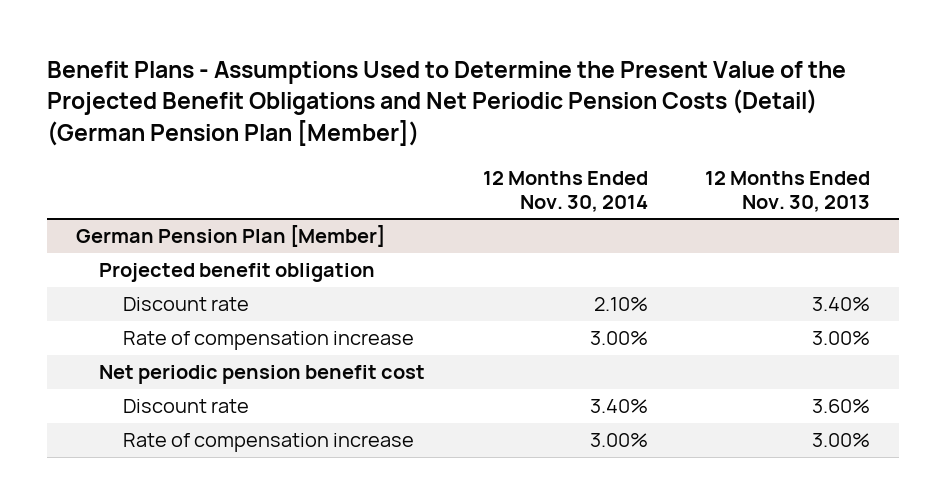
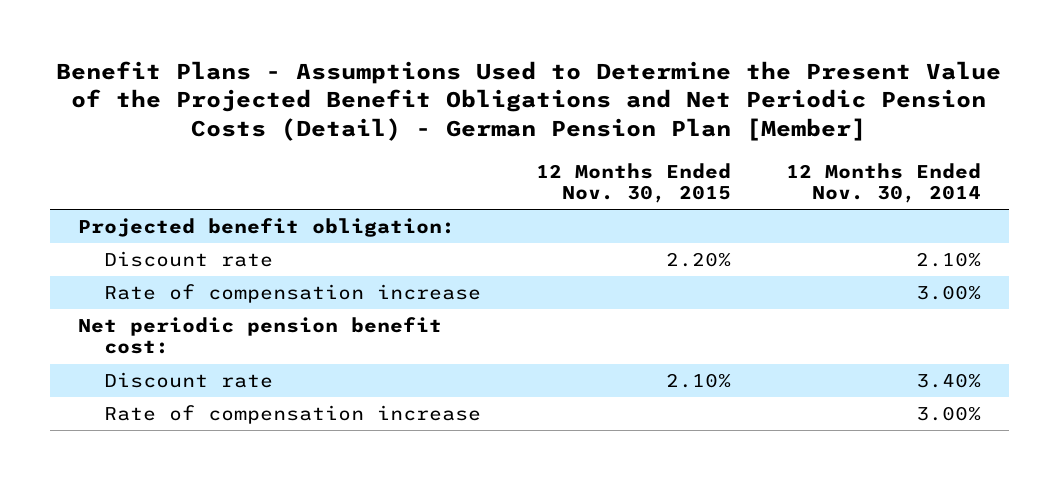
[46,61,846,146] Benefit Plans - Assumptions Used to Determine the Present Value of the Projected Benefit Obligations and Net Periodic Pension Costs (Detail) (German Pension Plan [Member]) -> [56,60,1002,142] Benefit Plans - Assumptions Used to Determine the Present Value of the Projected Benefit Obligations and Net Periodic Pension Costs (Detail) - German Pension Plan [Member]
[705,171,871,212] 12 Months Ended Nov. 30, 2013 -> none
none -> [536,162,732,204] 12 Months Ended Nov. 30, 2015
[75,225,385,248] German Pension Plan [Member] -> none
[99,263,376,283] Projected benefit obligation -> [77,218,455,238] Projected benefit obligation:
[99,365,426,385] Net periodic pension benefit cost -> [77,317,442,355] Net periodic pension benefit cost:

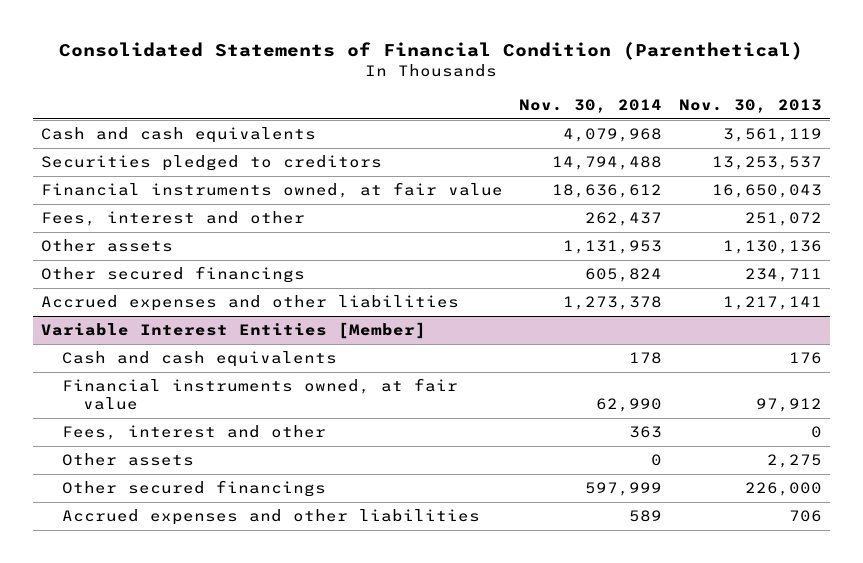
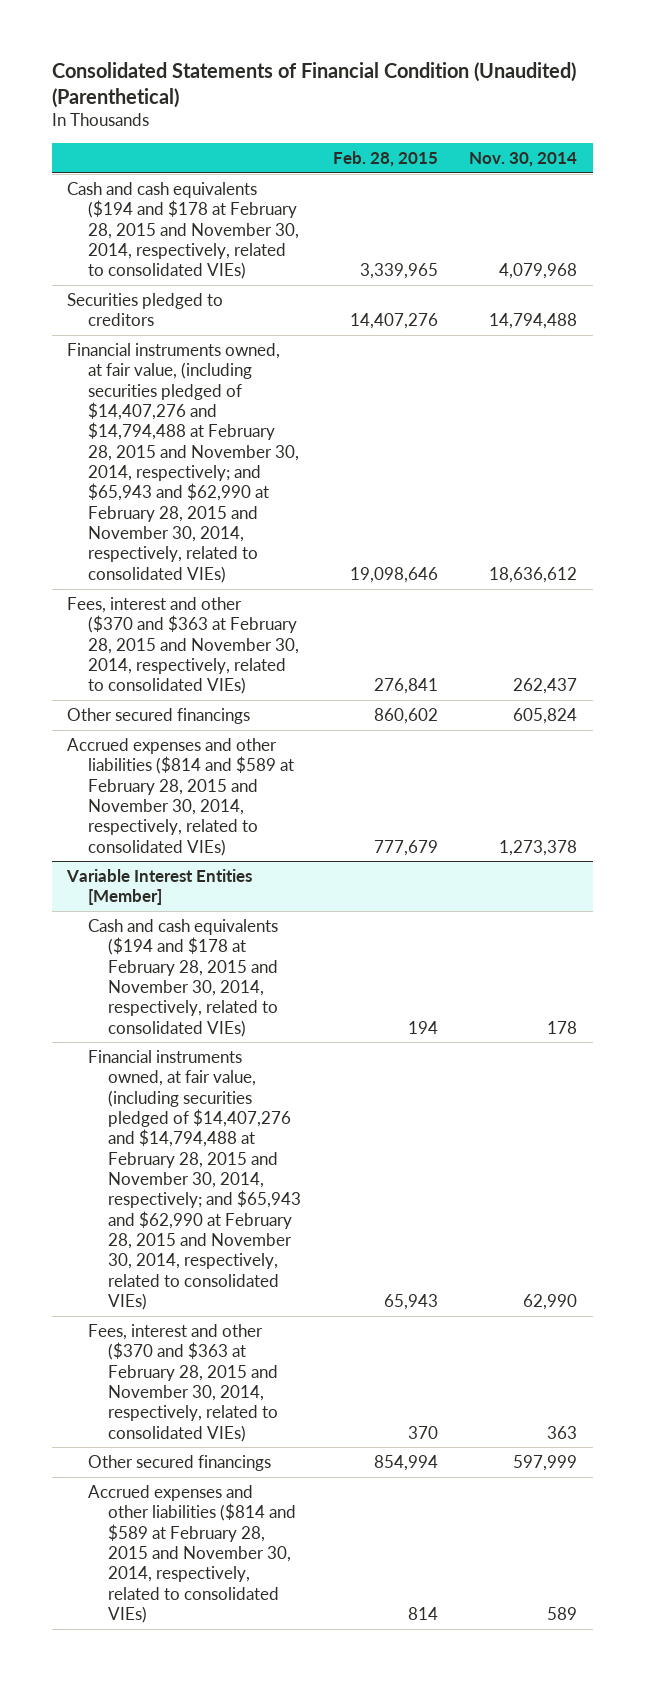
[59,41,804,60] Consolidated Statements of Financial Condition (Parenthetical) -> [51,61,576,108] Consolidated Statements of Financial Condition (Unaudited) (Parenthetical)
[678,98,822,113] Nov. 30, 2013 -> none
none -> [332,151,438,168] Feb. 28, 2015
[40,127,316,144] Cash and cash equivalents -> [67,181,299,280] Cash and cash equivalents ($194 and $178 at February 28, 2015 and November 30, 2014, respectively, related to consolidated VIEs)
[40,239,173,253] Other assets -> none
[40,182,503,199] Financial instruments owned, at fair value -> [67,342,299,583] Financial instruments owned, at fair value, (including securities pledged of $14,407,276 and $14,794,488 at February 28, 2015 and November 30, 2014, respectively; and $65,943 and $62,990 at February 28, 2015 and November 30, 2014, respectively, related to consolidated VIEs)
[40,211,305,227] Fees, interest and other -> [67,596,299,695] Fees, interest and other ($370 and $363 at February 28, 2015 and November 30, 2014, respectively, related to consolidated VIEs)
[40,295,459,312] Accrued expenses and other liabilities -> [67,737,294,856] Accrued expenses and other liabilities ($814 and $589 at February 28, 2015 and November 30, 2014, respectively, related to consolidated VIEs)
[61,453,194,467] Other assets -> none
[61,351,337,368] Cash and cash equivalents -> [87,918,279,1037] Cash and cash equivalents ($194 and $178 at February 28, 2015 and November 30, 2014, respectively, related to consolidated VIEs)
[61,378,458,411] Financial instruments owned, at fair value -> [87,1049,302,1311] Financial instruments owned, at fair value, (including securities pledged of $14,407,276 and $14,794,488 at February 28, 2015 and November 30, 2014, respectively; and $65,943 and $62,990 at February 28, 2015 and November 30, 2014, respectively, related to consolidated VIEs)
[61,425,326,441] Fees, interest and other -> [87,1323,279,1442] Fees, interest and other ($370 and $363 at February 28, 2015 and November 30, 2014, respectively, related to consolidated VIEs)
[61,509,480,526] Accrued expenses and other liabilities -> [87,1484,297,1623] Accrued expenses and other liabilities ($814 and $589 at February 28, 2015 and November 30, 2014, respectively, related to consolidated VIEs)

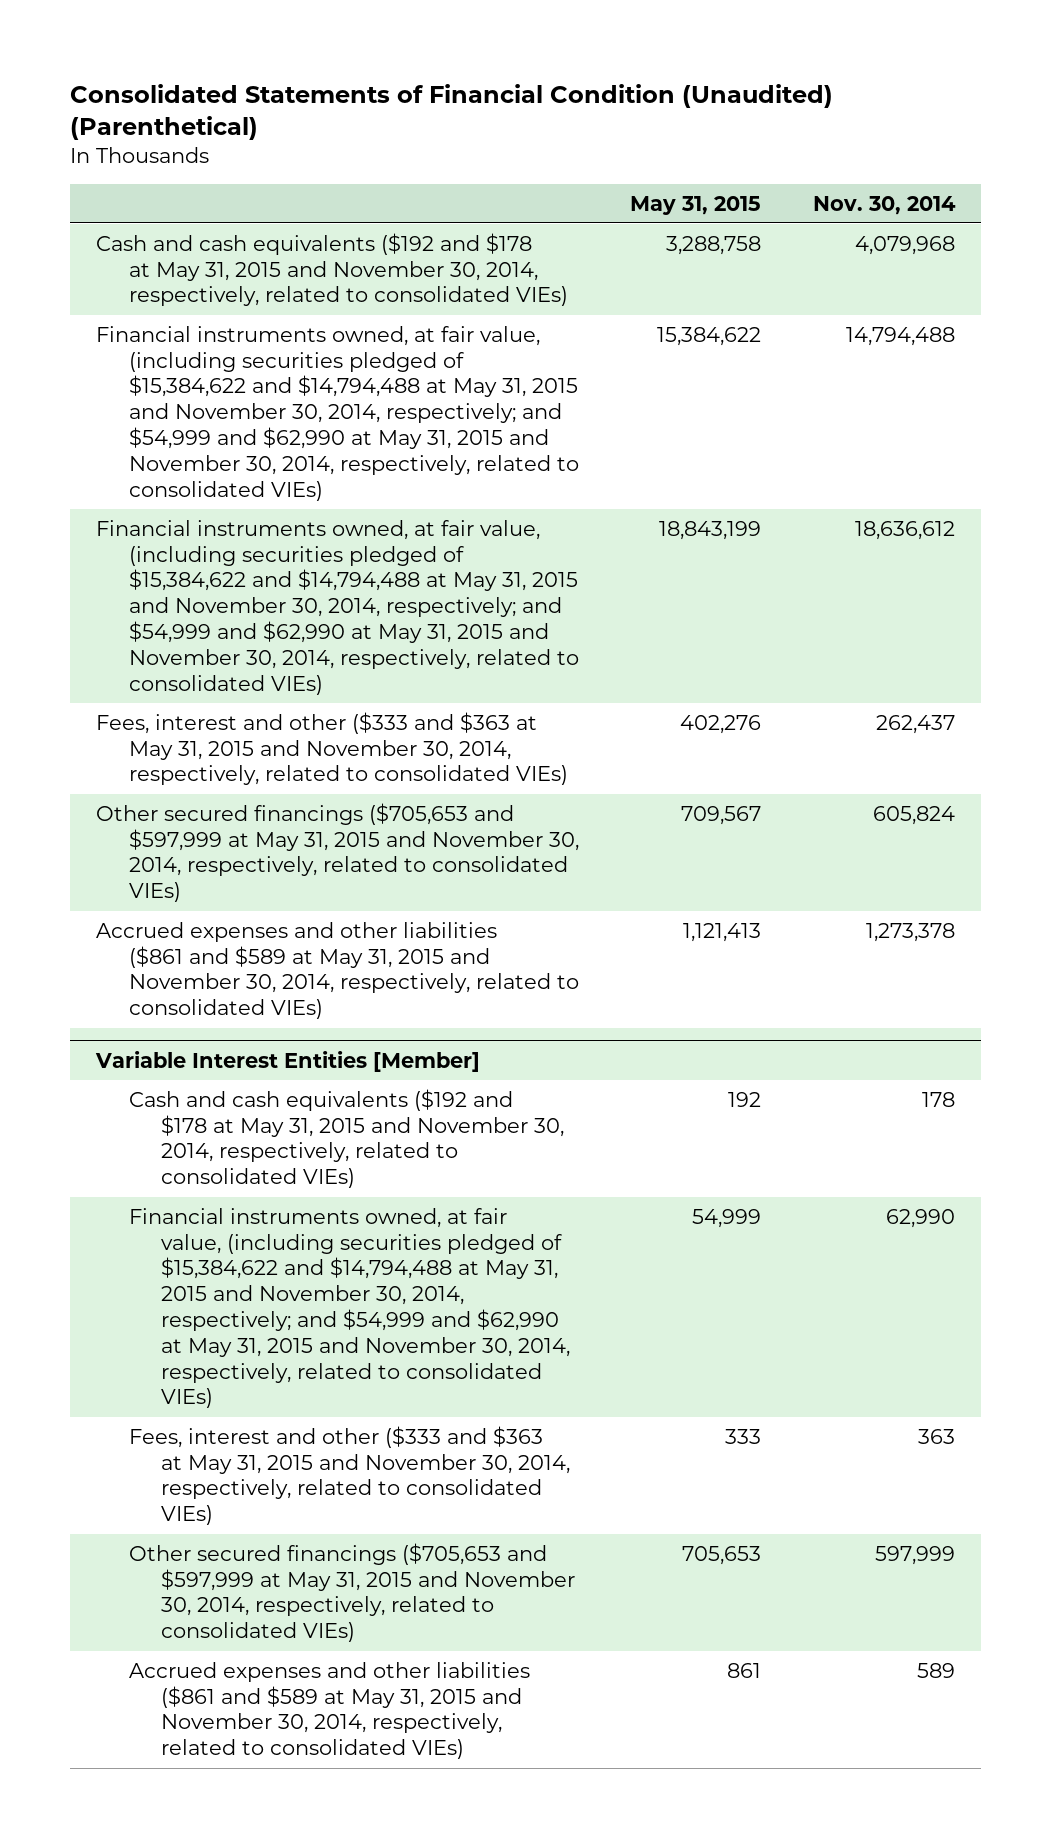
[332,151,438,168] Feb. 28, 2015 -> none
none -> [630,195,762,215] May 31, 2015
[67,181,299,280] Cash and cash equivalents ($194 and $178 at February 28, 2015 and November 30, 2014, respectively, related to consolidated VIEs) -> [96,232,568,307] Cash and cash equivalents ($192 and $178 at May 31, 2015 and November 30, 2014, respectively, related to consolidated VIEs)
[67,292,224,327] Securities pledged to creditors -> [96,325,579,501] Financial instruments owned, at fair value, (including securities pledged of $15,384,622 and $14,794,488 at May 31, 2015 and November 30, 2014, respectively; and $54,999 and $62,990 at May 31, 2015 and November 30, 2014, respectively, related to consolidated VIEs)
[67,342,299,583] Financial instruments owned, at fair value, (including securities pledged of $14,407,276 and $14,794,488 at February 28, 2015 and November 30, 2014, respectively; and $65,943 and $62,990 at February 28, 2015 and November 30, 2014, respectively, related to consolidated VIEs) -> [96,519,579,695] Financial instruments owned, at fair value, (including securities pledged of $15,384,622 and $14,794,488 at May 31, 2015 and November 30, 2014, respectively; and $54,999 and $62,990 at May 31, 2015 and November 30, 2014, respectively, related to consolidated VIEs)
[67,596,299,695] Fees, interest and other ($370 and $363 at February 28, 2015 and November 30, 2014, respectively, related to consolidated VIEs) -> [96,711,568,786] Fees, interest and other ($333 and $363 at May 31, 2015 and November 30, 2014, respectively, related to consolidated VIEs)
[67,707,251,724] Other secured financings -> [96,802,579,903] Other secured financings ($705,653 and $597,999 at May 31, 2015 and November 30, 2014, respectively, related to consolidated VIEs)
[67,737,294,856] Accrued expenses and other liabilities ($814 and $589 at February 28, 2015 and November 30, 2014, respectively, related to consolidated VIEs) -> [96,921,579,1020] Accrued expenses and other liabilities ($861 and $589 at May 31, 2015 and November 30, 2014, respectively, related to consolidated VIEs)
[87,918,279,1037] Cash and cash equivalents ($194 and $178 at February 28, 2015 and November 30, 2014, respectively, related to consolidated VIEs) -> [128,1088,564,1189] Cash and cash equivalents ($192 and $178 at May 31, 2015 and November 30, 2014, respectively, related to consolidated VIEs)
[87,1049,302,1311] Financial instruments owned, at fair value, (including securities pledged of $14,407,276 and $14,794,488 at February 28, 2015 and November 30, 2014, respectively; and $65,943 and $62,990 at February 28, 2015 and November 30, 2014, respectively, related to consolidated VIEs) -> [128,1207,570,1409] Financial instruments owned, at fair value, (including securities pledged of $15,384,622 and $14,794,488 at May 31, 2015 and November 30, 2014, respectively; and $54,999 and $62,990 at May 31, 2015 and November 30, 2014, respectively, related to consolidated VIEs)
[87,1323,279,1442] Fees, interest and other ($370 and $363 at February 28, 2015 and November 30, 2014, respectively, related to consolidated VIEs) -> [128,1425,570,1526] Fees, interest and other ($333 and $363 at May 31, 2015 and November 30, 2014, respectively, related to consolidated VIEs)
[87,1454,271,1471] Other secured financings -> [128,1542,575,1643] Other secured financings ($705,653 and $597,999 at May 31, 2015 and November 30, 2014, respectively, related to consolidated VIEs)
[87,1484,297,1623] Accrued expenses and other liabilities ($814 and $589 at February 28, 2015 and November 30, 2014, respectively, related to consolidated VIEs) -> [128,1661,530,1760] Accrued expenses and other liabilities ($861 and $589 at May 31, 2015 and November 30, 2014, respectively, related to consolidated VIEs)

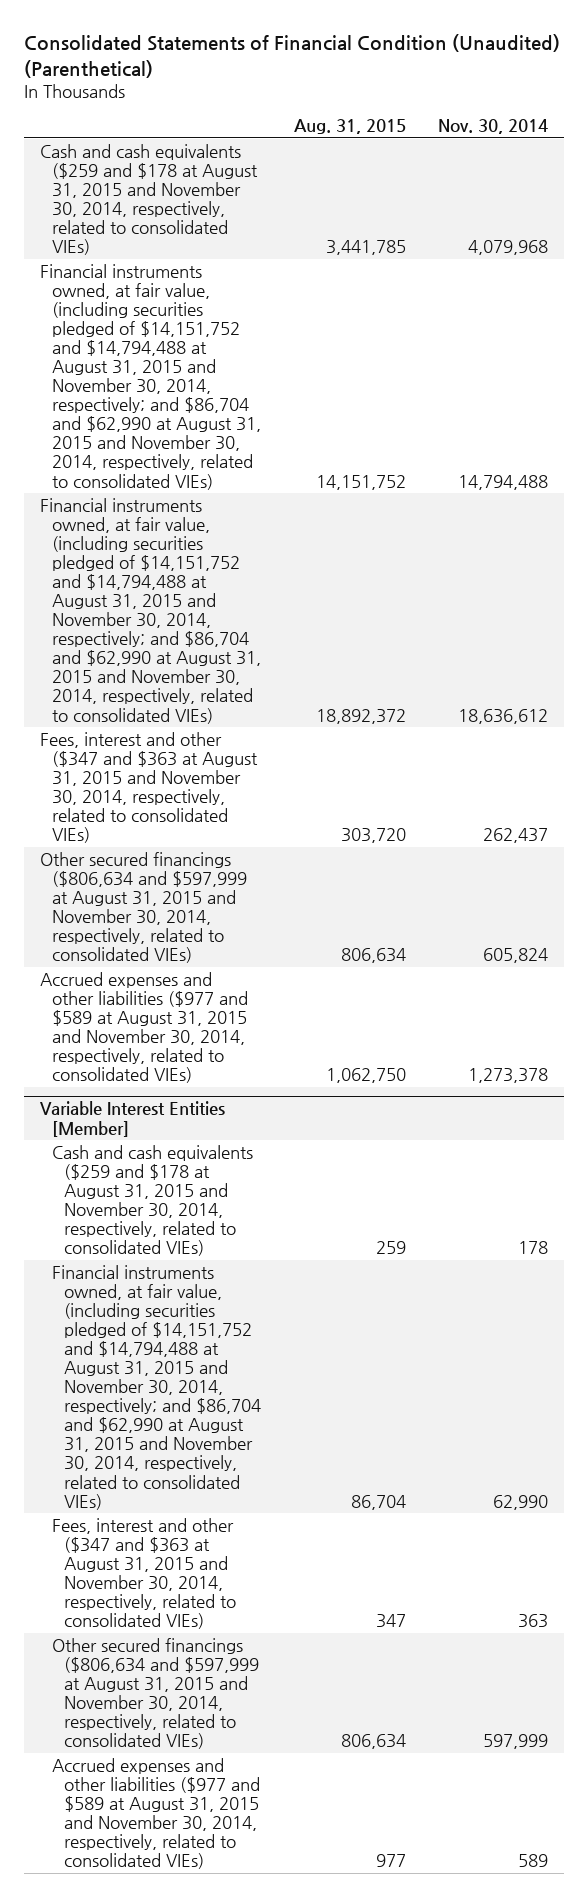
[630,195,762,215] May 31, 2015 -> none
none -> [293,119,406,135] Aug. 31, 2015
[96,232,568,307] Cash and cash equivalents ($192 and $178 at May 31, 2015 and November 30, 2014, respectively, related to consolidated VIEs) -> [40,143,259,256] Cash and cash equivalents ($259 and $178 at August 31, 2015 and November 30, 2014, respectively, related to consolidated VIEs)
[96,325,579,501] Financial instruments owned, at fair value, (including securities pledged of $15,384,622 and $14,794,488 at May 31, 2015 and November 30, 2014, respectively; and $54,999 and $62,990 at May 31, 2015 and November 30, 2014, respectively, related to consolidated VIEs) -> [40,263,262,490] Financial instruments owned, at fair value, (including securities pledged of $14,151,752 and $14,794,488 at August 31, 2015 and November 30, 2014, respectively; and $86,704 and $62,990 at August 31, 2015 and November 30, 2014, respectively, related to consolidated VIEs)
[96,519,579,695] Financial instruments owned, at fair value, (including securities pledged of $15,384,622 and $14,794,488 at May 31, 2015 and November 30, 2014, respectively; and $54,999 and $62,990 at May 31, 2015 and November 30, 2014, respectively, related to consolidated VIEs) -> [40,497,262,724] Financial instruments owned, at fair value, (including securities pledged of $14,151,752 and $14,794,488 at August 31, 2015 and November 30, 2014, respectively; and $86,704 and $62,990 at August 31, 2015 and November 30, 2014, respectively, related to consolidated VIEs)
[96,711,568,786] Fees, interest and other ($333 and $363 at May 31, 2015 and November 30, 2014, respectively, related to consolidated VIEs) -> [40,731,259,844] Fees, interest and other ($347 and $363 at August 31, 2015 and November 30, 2014, respectively, related to consolidated VIEs)
[96,802,579,903] Other secured financings ($705,653 and $597,999 at May 31, 2015 and November 30, 2014, respectively, related to consolidated VIEs) -> [40,851,248,964] Other secured financings ($806,634 and $597,999 at August 31, 2015 and November 30, 2014, respectively, related to consolidated VIEs)
[96,921,579,1020] Accrued expenses and other liabilities ($861 and $589 at May 31, 2015 and November 30, 2014, respectively, related to consolidated VIEs) -> [40,971,249,1084] Accrued expenses and other liabilities ($977 and $589 at August 31, 2015 and November 30, 2014, respectively, related to consolidated VIEs)
[128,1088,564,1189] Cash and cash equivalents ($192 and $178 at May 31, 2015 and November 30, 2014, respectively, related to consolidated VIEs) -> [52,1144,254,1257] Cash and cash equivalents ($259 and $178 at August 31, 2015 and November 30, 2014, respectively, related to consolidated VIEs)
[128,1207,570,1409] Financial instruments owned, at fair value, (including securities pledged of $15,384,622 and $14,794,488 at May 31, 2015 and November 30, 2014, respectively; and $54,999 and $62,990 at May 31, 2015 and November 30, 2014, respectively, related to consolidated VIEs) -> [52,1264,261,1510] Financial instruments owned, at fair value, (including securities pledged of $14,151,752 and $14,794,488 at August 31, 2015 and November 30, 2014, respectively; and $86,704 and $62,990 at August 31, 2015 and November 30, 2014, respectively, related to consolidated VIEs)
[128,1425,570,1526] Fees, interest and other ($333 and $363 at May 31, 2015 and November 30, 2014, respectively, related to consolidated VIEs) -> [52,1517,236,1630] Fees, interest and other ($347 and $363 at August 31, 2015 and November 30, 2014, respectively, related to consolidated VIEs)
[128,1542,575,1643] Other secured financings ($705,653 and $597,999 at May 31, 2015 and November 30, 2014, respectively, related to consolidated VIEs) -> [52,1637,259,1750] Other secured financings ($806,634 and $597,999 at August 31, 2015 and November 30, 2014, respectively, related to consolidated VIEs)
[128,1661,530,1760] Accrued expenses and other liabilities ($861 and $589 at May 31, 2015 and November 30, 2014, respectively, related to consolidated VIEs) -> [52,1757,260,1870] Accrued expenses and other liabilities ($977 and $589 at August 31, 2015 and November 30, 2014, respectively, related to consolidated VIEs)

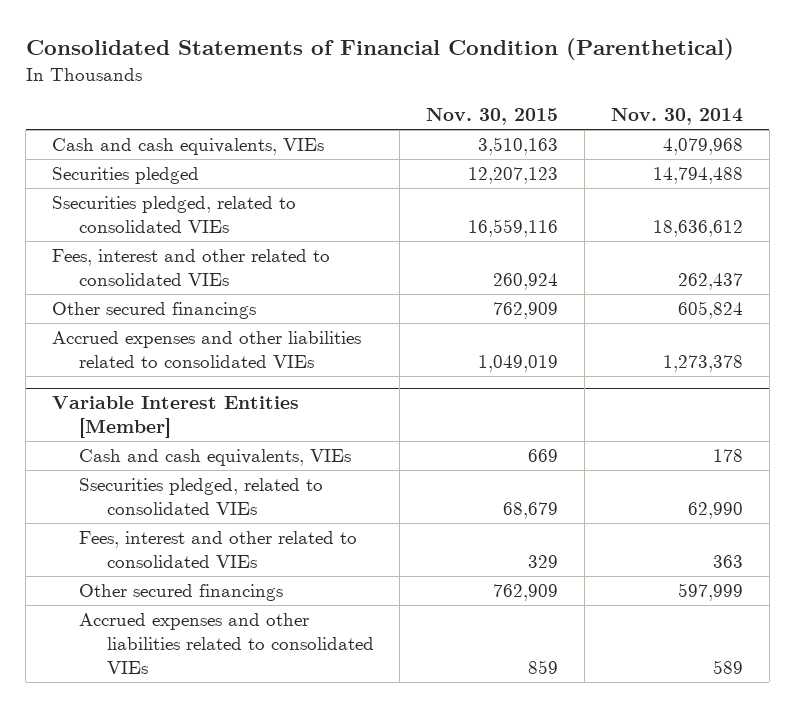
[23,34,560,78] Consolidated Statements of Financial Condition (Unaudited) (Parenthetical) -> [25,38,734,61] Consolidated Statements of Financial Condition (Parenthetical)
[293,119,406,135] Aug. 31, 2015 -> none
none -> [426,108,559,126] Nov. 30, 2015
[40,143,259,256] Cash and cash equivalents ($259 and $178 at August 31, 2015 and November 30, 2014, respectively, related to consolidated VIEs) -> [52,138,325,156] Cash and cash equivalents, VIEs
[40,263,262,490] Financial instruments owned, at fair value, (including securities pledged of $14,151,752 and $14,794,488 at August 31, 2015 and November 30, 2014, respectively; and $86,704 and $62,990 at August 31, 2015 and November 30, 2014, respectively, related to consolidated VIEs) -> [52,167,200,185] Securities pledged
[40,497,262,724] Financial instruments owned, at fair value, (including securities pledged of $14,151,752 and $14,794,488 at August 31, 2015 and November 30, 2014, respectively; and $86,704 and $62,990 at August 31, 2015 and November 30, 2014, respectively, related to consolidated VIEs) -> [52,196,297,234] Ssecurities pledged, related to consolidated VIEs
[40,731,259,844] Fees, interest and other ($347 and $363 at August 31, 2015 and November 30, 2014, respectively, related to consolidated VIEs) -> [52,249,331,287] Fees, interest and other related to consolidated VIEs
[40,851,248,964] Other secured financings ($806,634 and $597,999 at August 31, 2015 and November 30, 2014, respectively, related to consolidated VIEs) -> [52,302,257,320] Other secured financings
[40,971,249,1084] Accrued expenses and other liabilities ($977 and $589 at August 31, 2015 and November 30, 2014, respectively, related to consolidated VIEs) -> [52,331,362,369] Accrued expenses and other liabilities related to consolidated VIEs
[52,1144,254,1257] Cash and cash equivalents ($259 and $178 at August 31, 2015 and November 30, 2014, respectively, related to consolidated VIEs) -> [79,449,352,467] Cash and cash equivalents, VIEs
[52,1264,261,1510] Financial instruments owned, at fair value, (including securities pledged of $14,151,752 and $14,794,488 at August 31, 2015 and November 30, 2014, respectively; and $86,704 and $62,990 at August 31, 2015 and November 30, 2014, respectively, related to consolidated VIEs) -> [79,478,324,516] Ssecurities pledged, related to consolidated VIEs
[52,1517,236,1630] Fees, interest and other ($347 and $363 at August 31, 2015 and November 30, 2014, respectively, related to consolidated VIEs) -> [79,531,358,569] Fees, interest and other related to consolidated VIEs
[52,1637,259,1750] Other secured financings ($806,634 and $597,999 at August 31, 2015 and November 30, 2014, respectively, related to consolidated VIEs) -> [79,584,284,602] Other secured financings
[52,1757,260,1870] Accrued expenses and other liabilities ($977 and $589 at August 31, 2015 and November 30, 2014, respectively, related to consolidated VIEs) -> [79,613,374,675] Accrued expenses and other liabilities related to consolidated VIEs

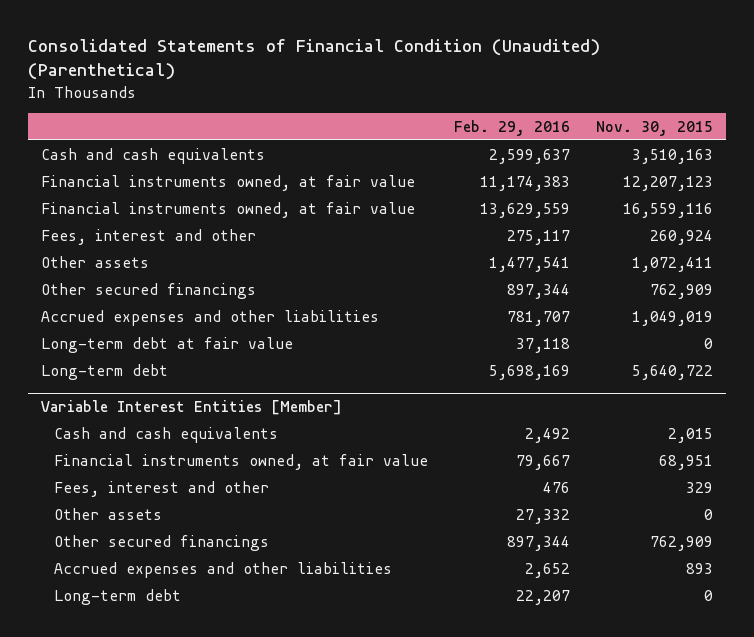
[25,38,734,61] Consolidated Statements of Financial Condition (Parenthetical) -> [27,38,600,81] Consolidated Statements of Financial Condition (Unaudited) (Parenthetical)
[610,108,743,126] Nov. 30, 2014 -> none
none -> [454,120,571,137] Feb. 29, 2016
[52,138,325,156] Cash and cash equivalents, VIEs -> [40,147,265,164] Cash and cash equivalents
[52,167,200,185] Securities pledged -> [40,174,415,191] Financial instruments owned, at fair value
[52,196,297,234] Ssecurities pledged, related to consolidated VIEs -> [40,201,415,218] Financial instruments owned, at fair value
[52,249,331,287] Fees, interest and other related to consolidated VIEs -> [40,228,256,245] Fees, interest and other
none -> [40,255,149,268] Other assets
[52,331,362,369] Accrued expenses and other liabilities related to consolidated VIEs -> [40,309,379,326] Accrued expenses and other liabilities
none -> [40,336,293,353] Long-term debt at fair value
none -> [40,363,168,380] Long-term debt
[79,478,324,516] Ssecurities pledged, related to consolidated VIEs -> none
[79,449,352,467] Cash and cash equivalents, VIEs -> [54,426,279,443] Cash and cash equivalents
[528,449,559,463] 669 -> [668,427,714,443] 2,015
none -> [54,453,429,470] Financial instruments owned, at fair value
[79,531,358,569] Fees, interest and other related to consolidated VIEs -> [54,480,270,497] Fees, interest and other
none -> [54,507,163,520] Other assets
[79,613,374,675] Accrued expenses and other liabilities related to consolidated VIEs -> [54,561,393,578] Accrued expenses and other liabilities
[528,660,559,675] 859 -> [686,562,714,574] 893
none -> [54,588,182,605] Long-term debt

